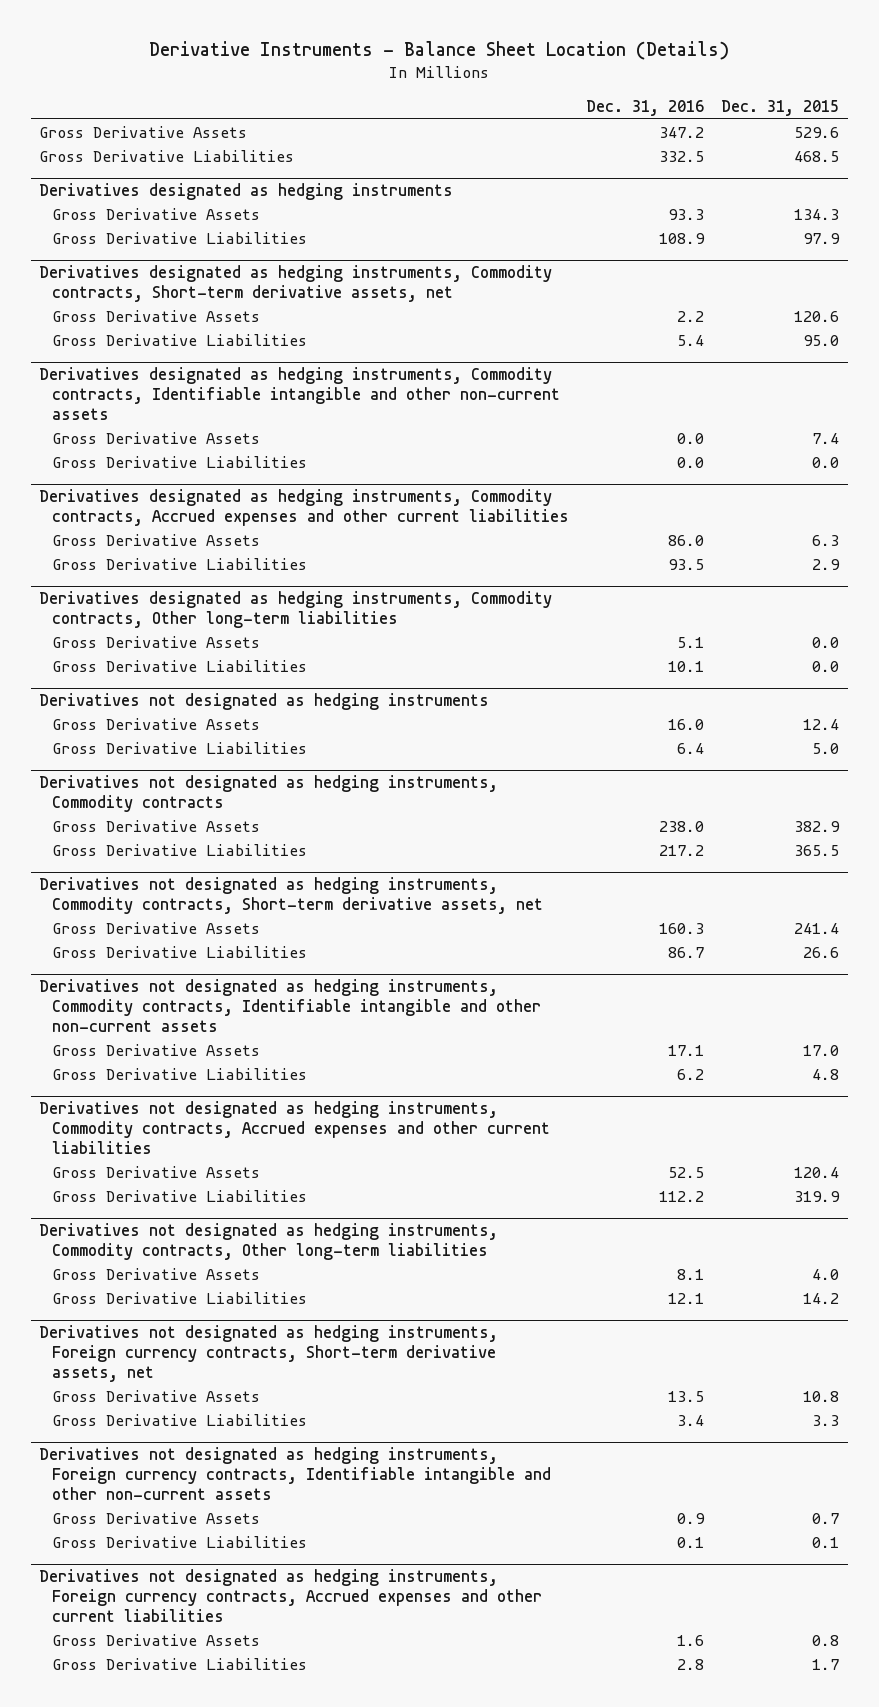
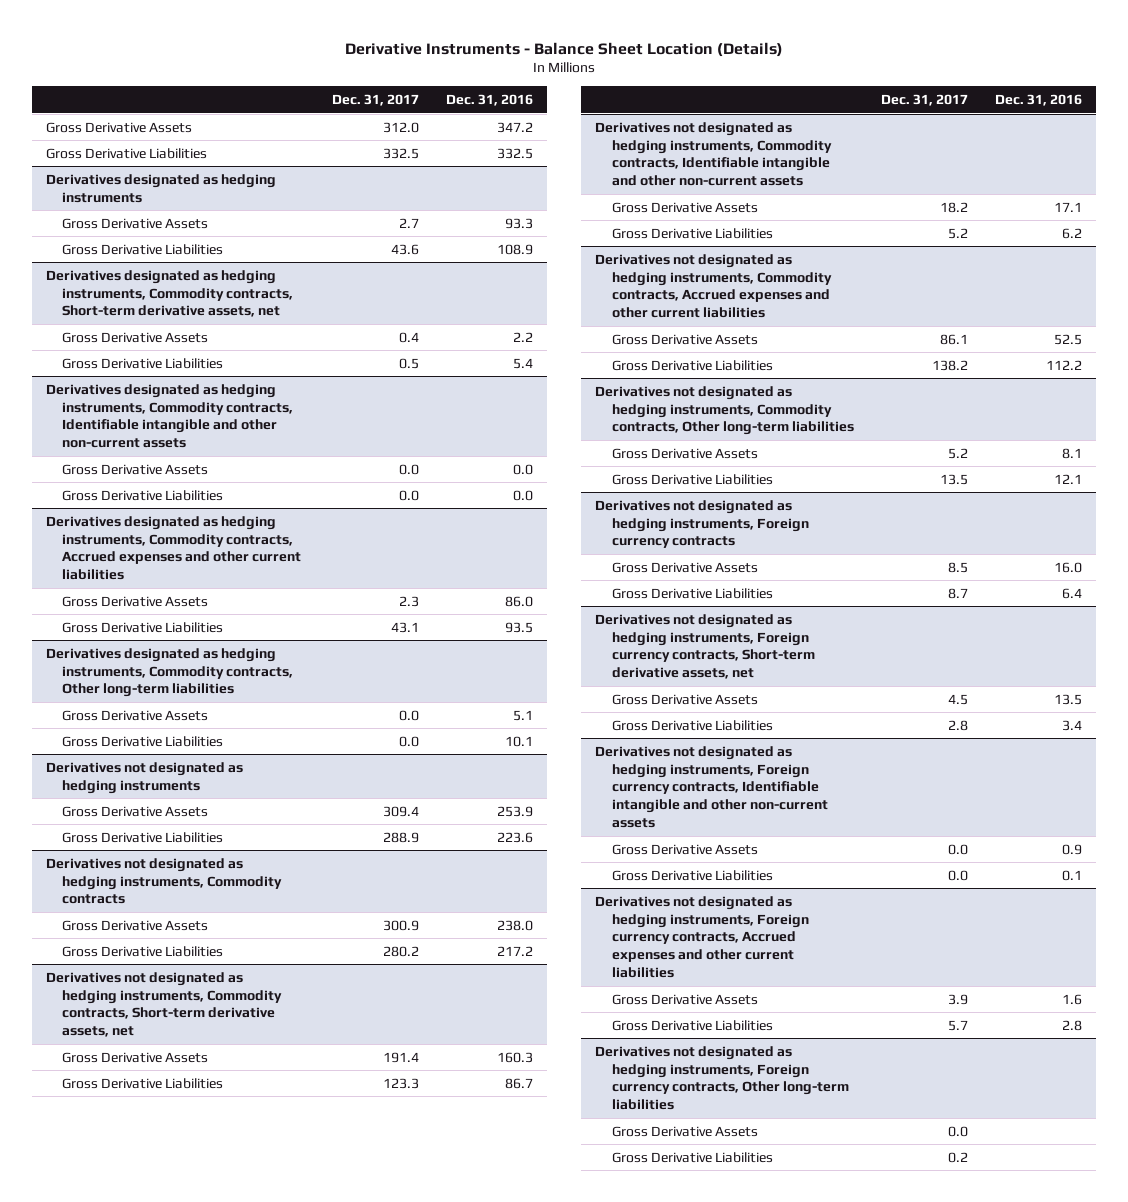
[721,100,840,117] Dec. 31, 2015 -> none
none -> [331,93,419,106] Dec. 31, 2017
[668,718,705,730] 16.0 -> [496,805,533,817] 253.9
[677,742,705,754] 6.4 -> [496,831,533,843] 223.6
none -> [594,499,809,549] Derivatives not designated as hedging instruments, Foreign currency contracts
none -> [611,561,758,573] Gross Derivative Assets
none -> [611,587,773,599] Gross Derivative Liabilities
none -> [594,1045,849,1111] Derivatives not designated as hedging instruments, Foreign currency contracts, Other long-term liabilities
none -> [611,1125,758,1137] Gross Derivative Assets
none -> [611,1151,773,1163] Gross Derivative Liabilities

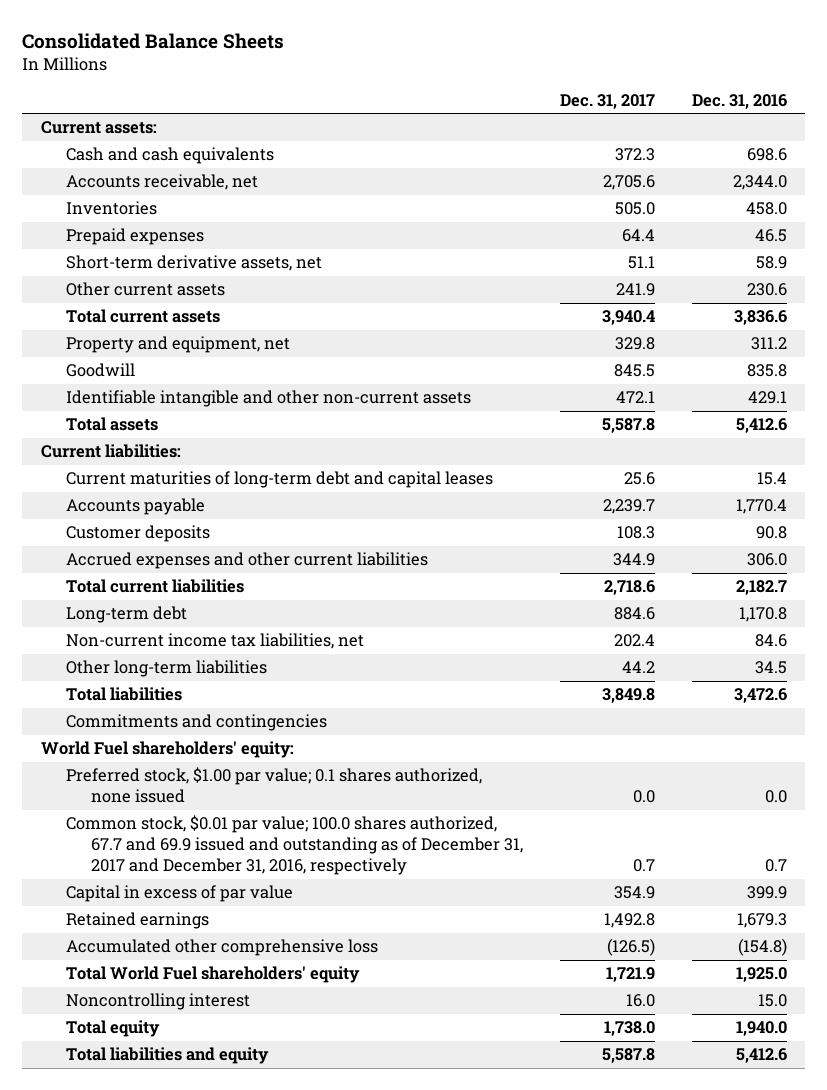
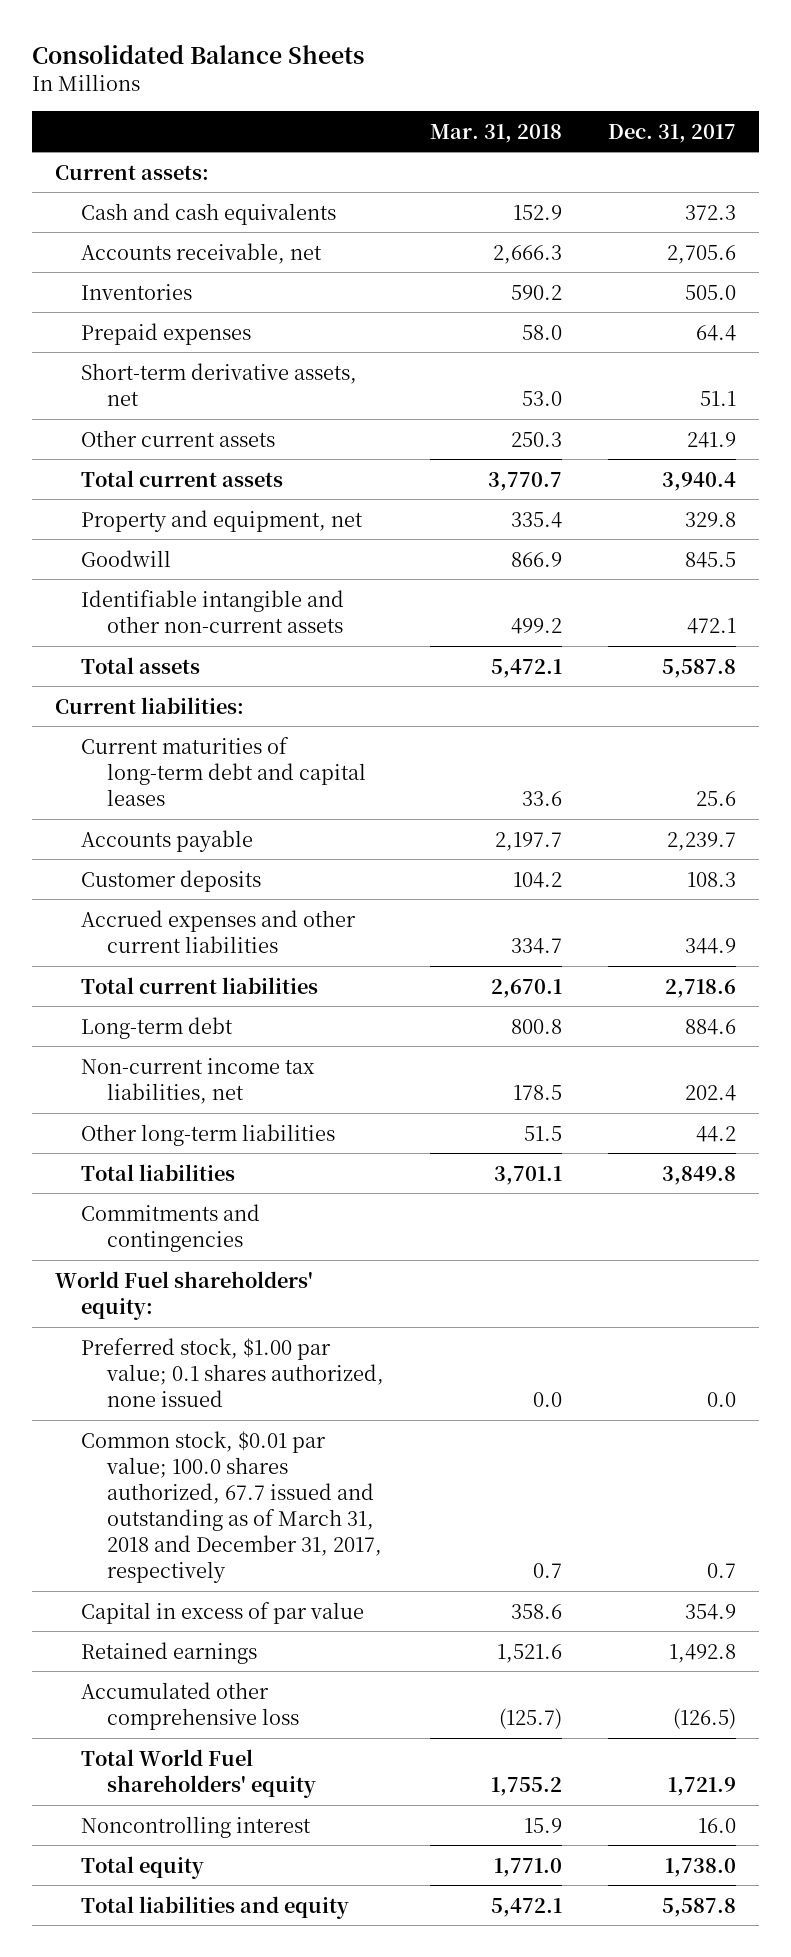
[691,93,787,109] Dec. 31, 2016 -> none
none -> [430,123,563,143] Mar. 31, 2018
[65,815,523,876] Common stock, $0.01 par value; 100.0 shares authorized, 67.7 and 69.9 issued and outstanding as of December 31, 2017 and December 31, 2016, respectively -> [81,1430,383,1583] Common stock, $0.01 par value; 100.0 shares authorized, 67.7 issued and outstanding as of March 31, 2018 and December 31, 2017, respectively

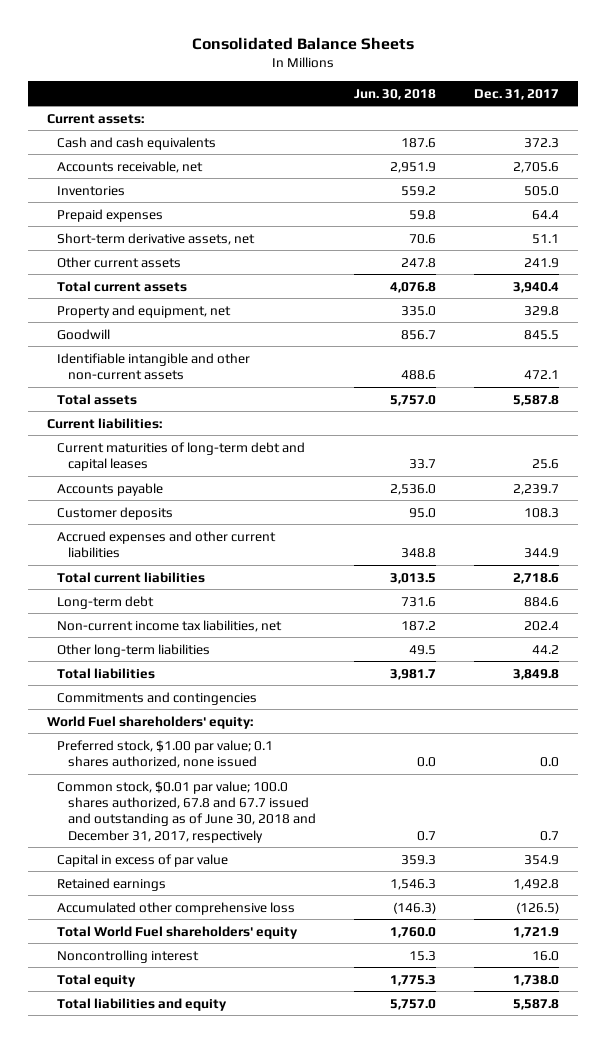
[430,123,563,143] Mar. 31, 2018 -> none
none -> [353,88,436,100] Jun. 30, 2018
[81,1430,383,1583] Common stock, $0.01 par value; 100.0 shares authorized, 67.7 issued and outstanding as of March 31, 2018 and December 31, 2017, respectively -> [57,780,316,843] Common stock, $0.01 par value; 100.0 shares authorized, 67.8 and 67.7 issued and outstanding as of June 30, 2018 and December 31, 2017, respectively

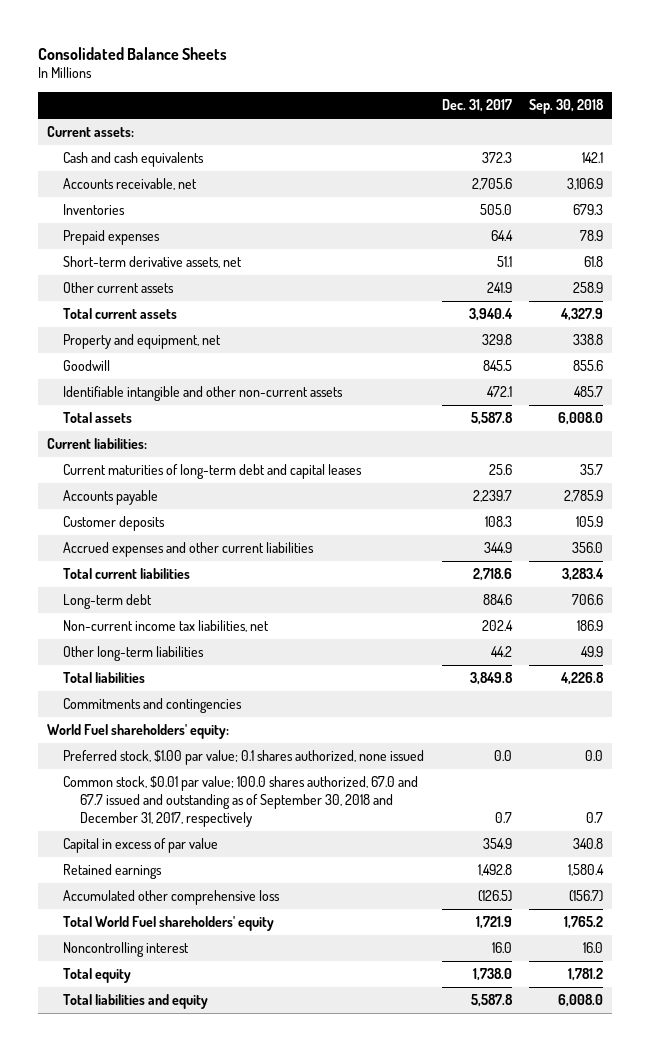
[353,88,436,100] Jun. 30, 2018 -> none
none -> [529,99,605,115] Sep. 30, 2018
[57,780,316,843] Common stock, $0.01 par value; 100.0 shares authorized, 67.8 and 67.7 issued and outstanding as of June 30, 2018 and December 31, 2017, respectively -> [63,776,419,827] Common stock, $0.01 par value; 100.0 shares authorized, 67.0 and 67.7 issued and outstanding as of September 30, 2018 and December 31, 2017, respectively

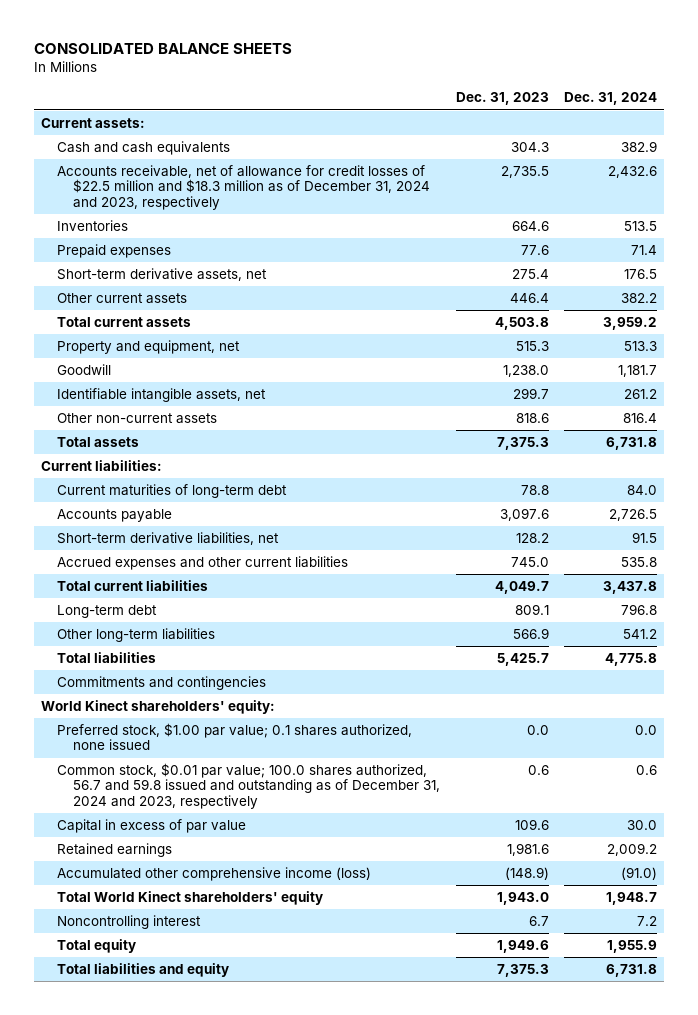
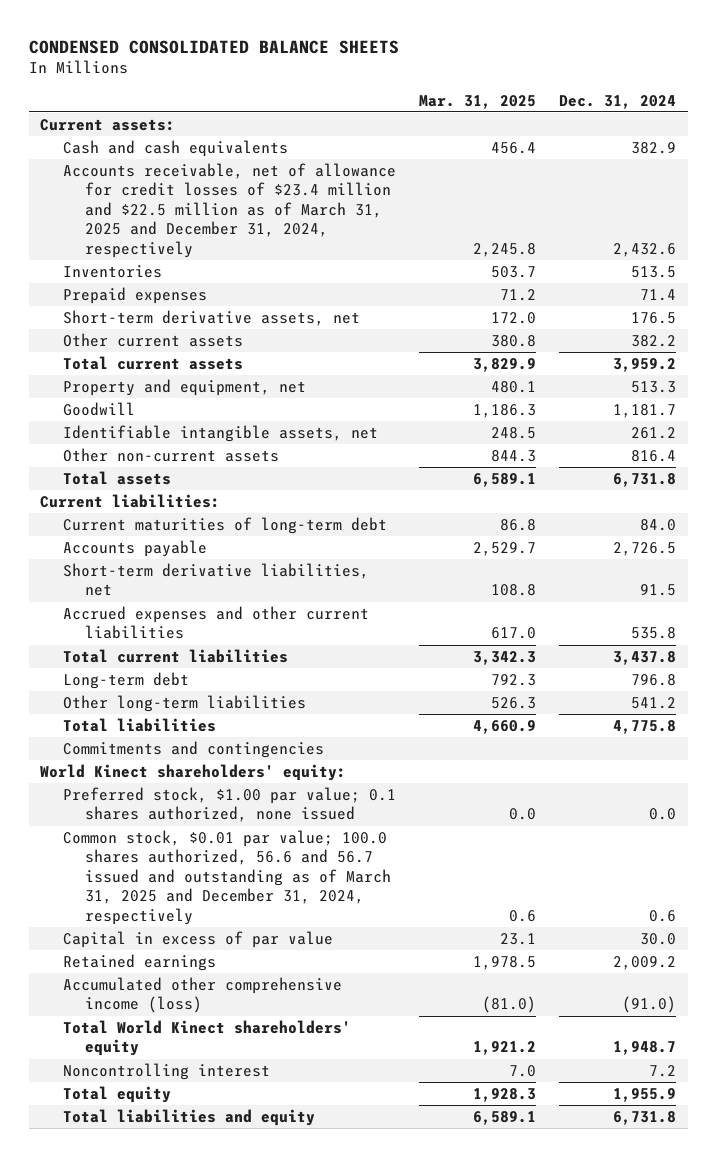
[33,43,292,55] CONSOLIDATED BALANCE SHEETS -> [28,39,399,54] CONDENSED CONSOLIDATED BALANCE SHEETS
[455,92,549,106] Dec. 31, 2023 -> none
none -> [418,94,536,109] Mar. 31, 2025
[57,164,431,210] Accounts receivable, net of allowance for credit losses of $22.5 million and $18.3 million as of December 31, 2024 and 2023, respectively -> [62,162,396,258] Accounts receivable, net of allowance for credit losses of $23.4 million and $22.5 million as of March 31, 2025 and December 31, 2024, respectively
[57,762,441,809] Common stock, $0.01 par value; 100.0 shares authorized, 56.7 and 59.8 issued and outstanding as of December 31, 2024 and 2023, respectively -> [62,829,391,925] Common stock, $0.01 par value; 100.0 shares authorized, 56.6 and 56.7 issued and outstanding as of March 31, 2025 and December 31, 2024, respectively

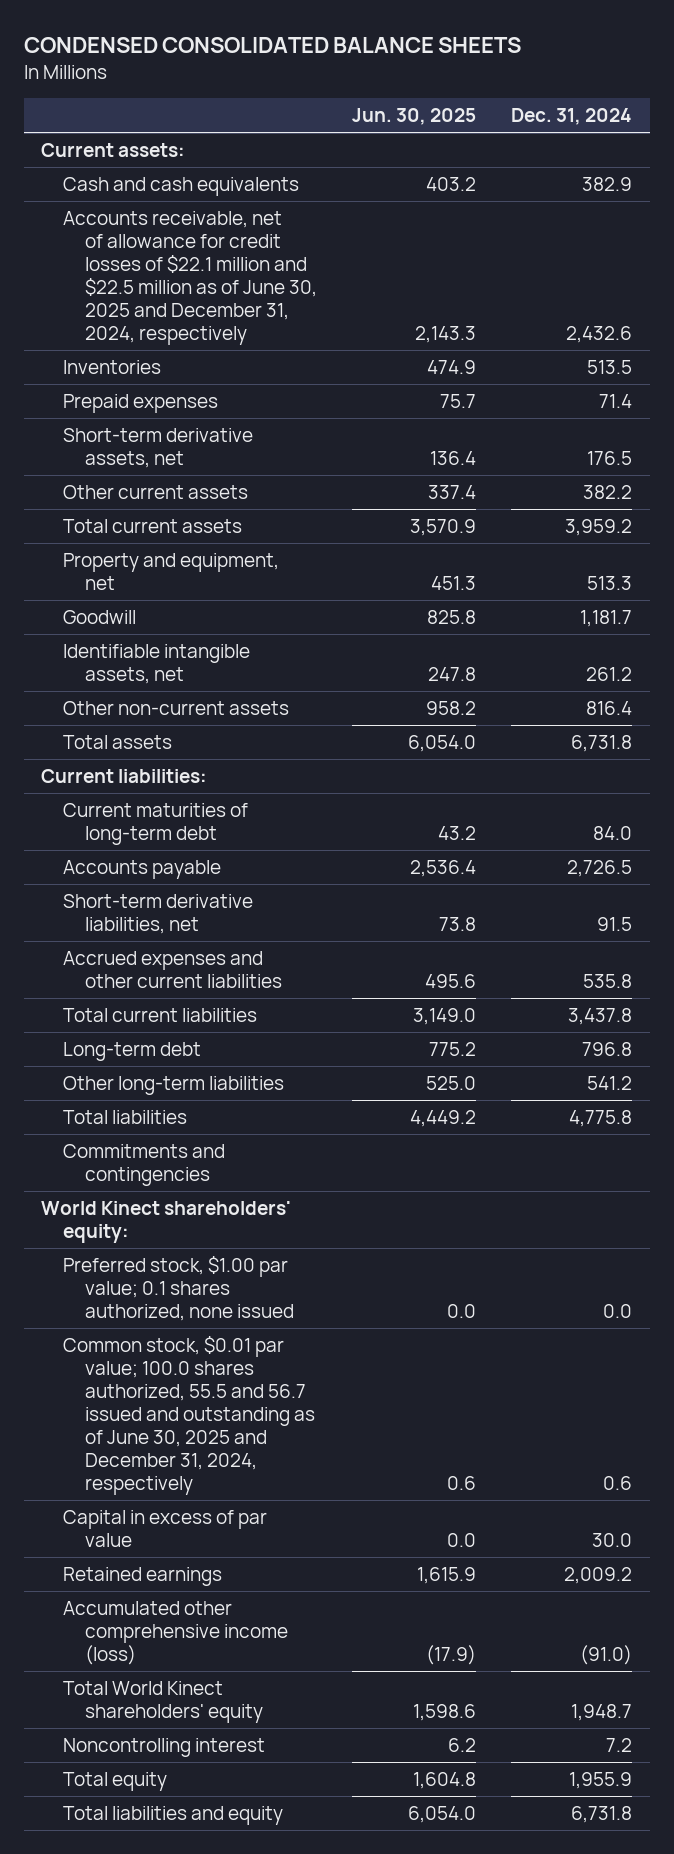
[418,94,536,109] Mar. 31, 2025 -> none
none -> [352,108,477,126] Jun. 30, 2025
[62,162,396,258] Accounts receivable, net of allowance for credit losses of $23.4 million and $22.5 million as of March 31, 2025 and December 31, 2024, respectively -> [63,211,317,345] Accounts receivable, net of allowance for credit losses of $22.1 million and $22.5 million as of June 30, 2025 and December 31, 2024, respectively
[62,829,391,925] Common stock, $0.01 par value; 100.0 shares authorized, 56.6 and 56.7 issued and outstanding as of March 31, 2025 and December 31, 2024, respectively -> [63,1336,315,1495] Common stock, $0.01 par value; 100.0 shares authorized, 55.5 and 56.7 issued and outstanding as of June 30, 2025 and December 31, 2024, respectively

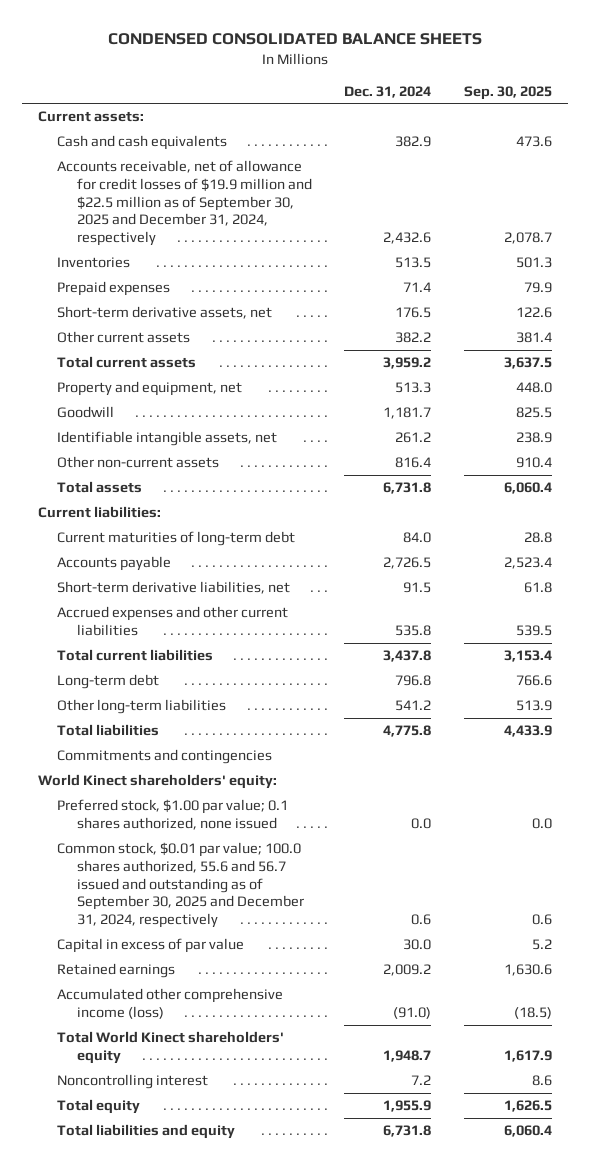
[352,108,477,126] Jun. 30, 2025 -> none
none -> [463,85,552,100] Sep. 30, 2025
[63,211,317,345] Accounts receivable, net of allowance for credit losses of $22.1 million and $22.5 million as of June 30, 2025 and December 31, 2024, respectively -> [57,160,312,246] Accounts receivable, net of allowance for credit losses of $19.9 million and $22.5 million as of September 30, 2025 and December 31, 2024, respectively
[63,1336,315,1495] Common stock, $0.01 par value; 100.0 shares authorized, 55.5 and 56.7 issued and outstanding as of June 30, 2025 and December 31, 2024, respectively -> [57,842,304,928] Common stock, $0.01 par value; 100.0 shares authorized, 55.6 and 56.7 issued and outstanding as of September 30, 2025 and December 31, 2024, respectively

